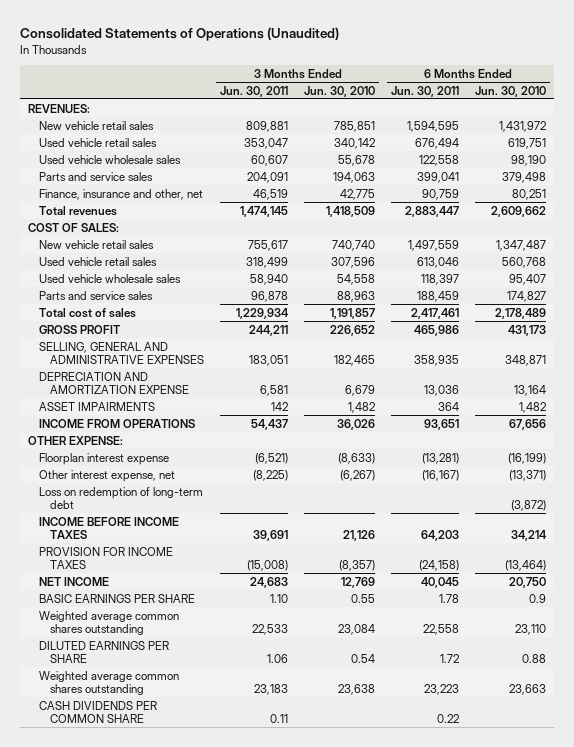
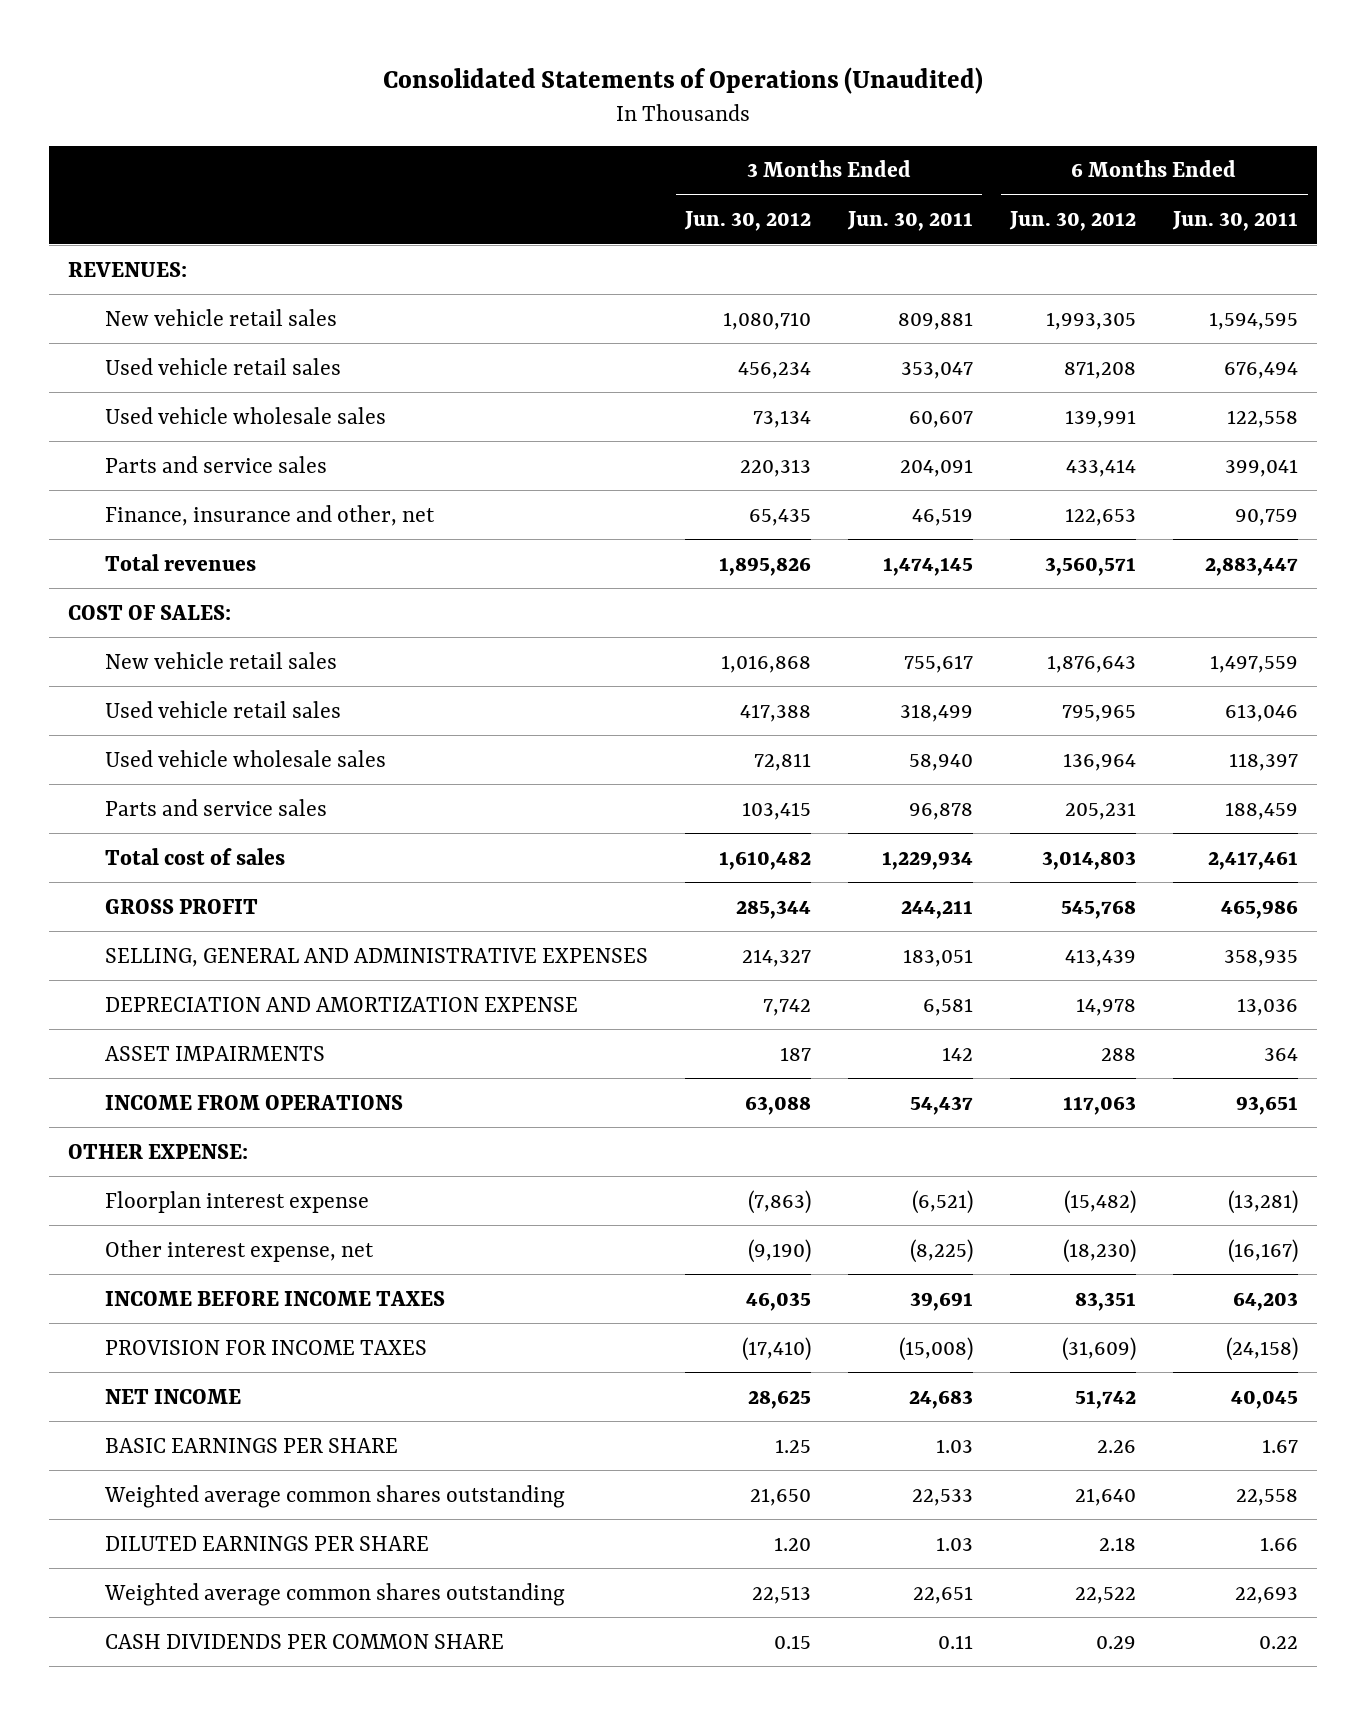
[304,85,376,97] Jun. 30, 2010 -> none
[474,85,546,97] Jun. 30, 2010 -> none
none -> [684,211,812,232] Jun. 30, 2012
none -> [1009,211,1137,232] Jun. 30, 2012
[39,486,204,510] Loss on redemption of long-term debt -> none
[270,593,289,603] 1.10 -> [936,1438,974,1453] 1.03
[438,593,459,603] 1.78 -> [1262,1438,1299,1453] 1.67
[267,654,289,664] 1.06 -> [936,1536,974,1551] 1.03
[439,654,459,664] 1.72 -> [1260,1536,1299,1551] 1.66
[254,684,289,696] 23,183 -> [913,1585,974,1604] 22,651
[423,684,459,696] 23,223 -> [1235,1586,1299,1604] 22,693

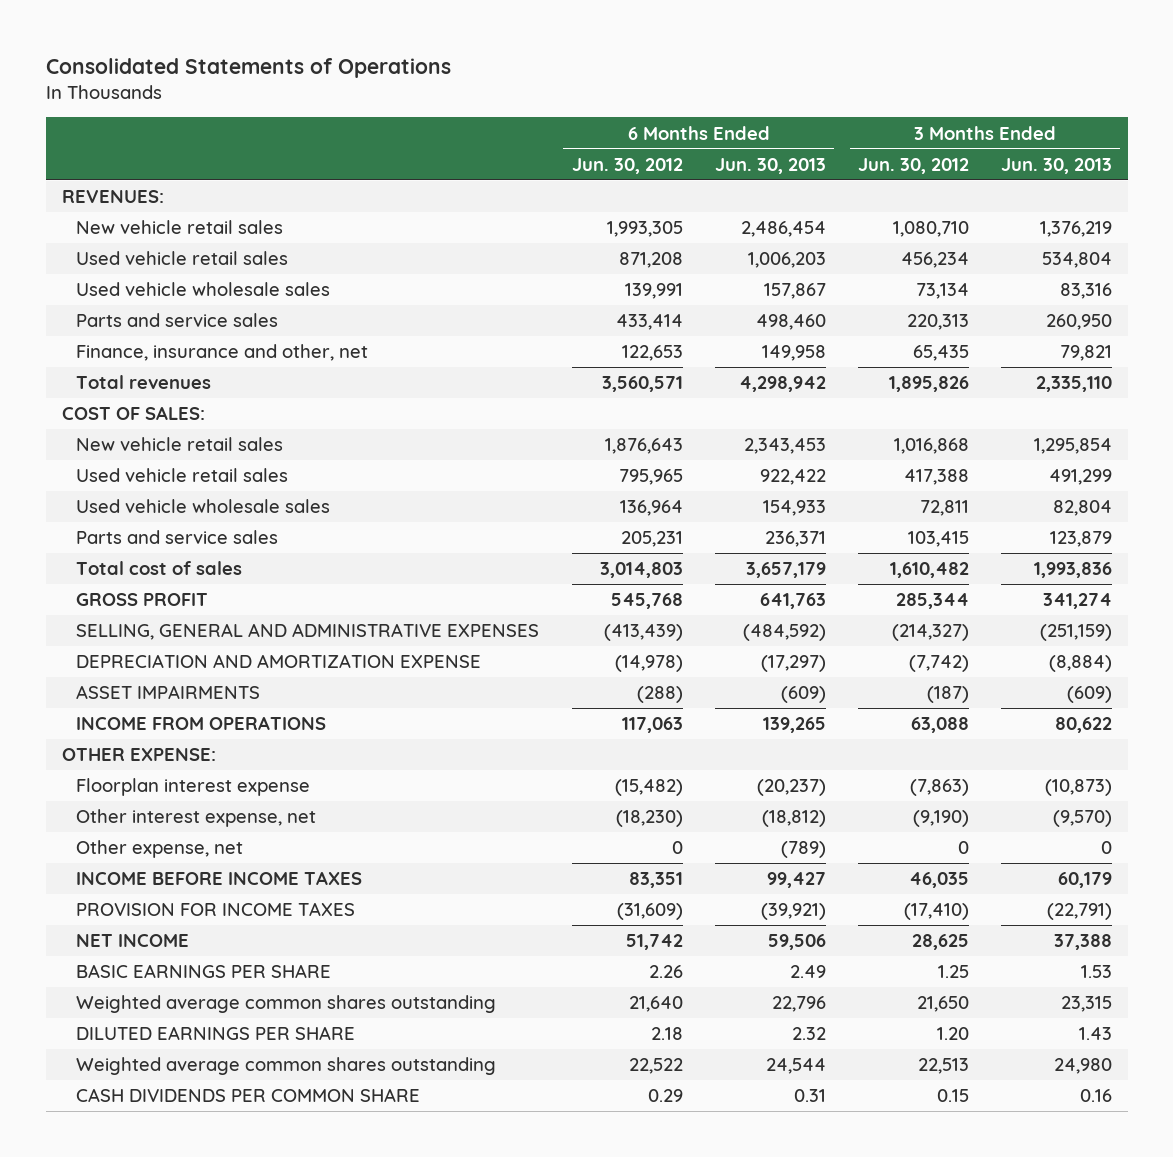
[383,66,984,94] Consolidated Statements of Operations (Unaudited) -> [45,58,451,79] Consolidated Statements of Operations
[847,211,974,232] Jun. 30, 2011 -> none
[1172,211,1299,232] Jun. 30, 2011 -> none
none -> [714,157,826,174] Jun. 30, 2013
none -> [1000,157,1112,174] Jun. 30, 2013
[742,948,812,967] 214,327 -> [891,624,969,642] (214,327)
[1065,948,1137,967] 413,439 -> [603,624,683,642] (413,439)
[763,998,812,1016] 7,742 -> [908,655,969,673] (7,742)
[1076,997,1137,1016] 14,978 -> [614,655,683,673] (14,978)
[780,1046,812,1061] 187 -> [926,686,969,704] (187)
[1101,1047,1137,1061] 288 -> [636,686,683,704] (288)
none -> [76,840,244,859] Other expense, net

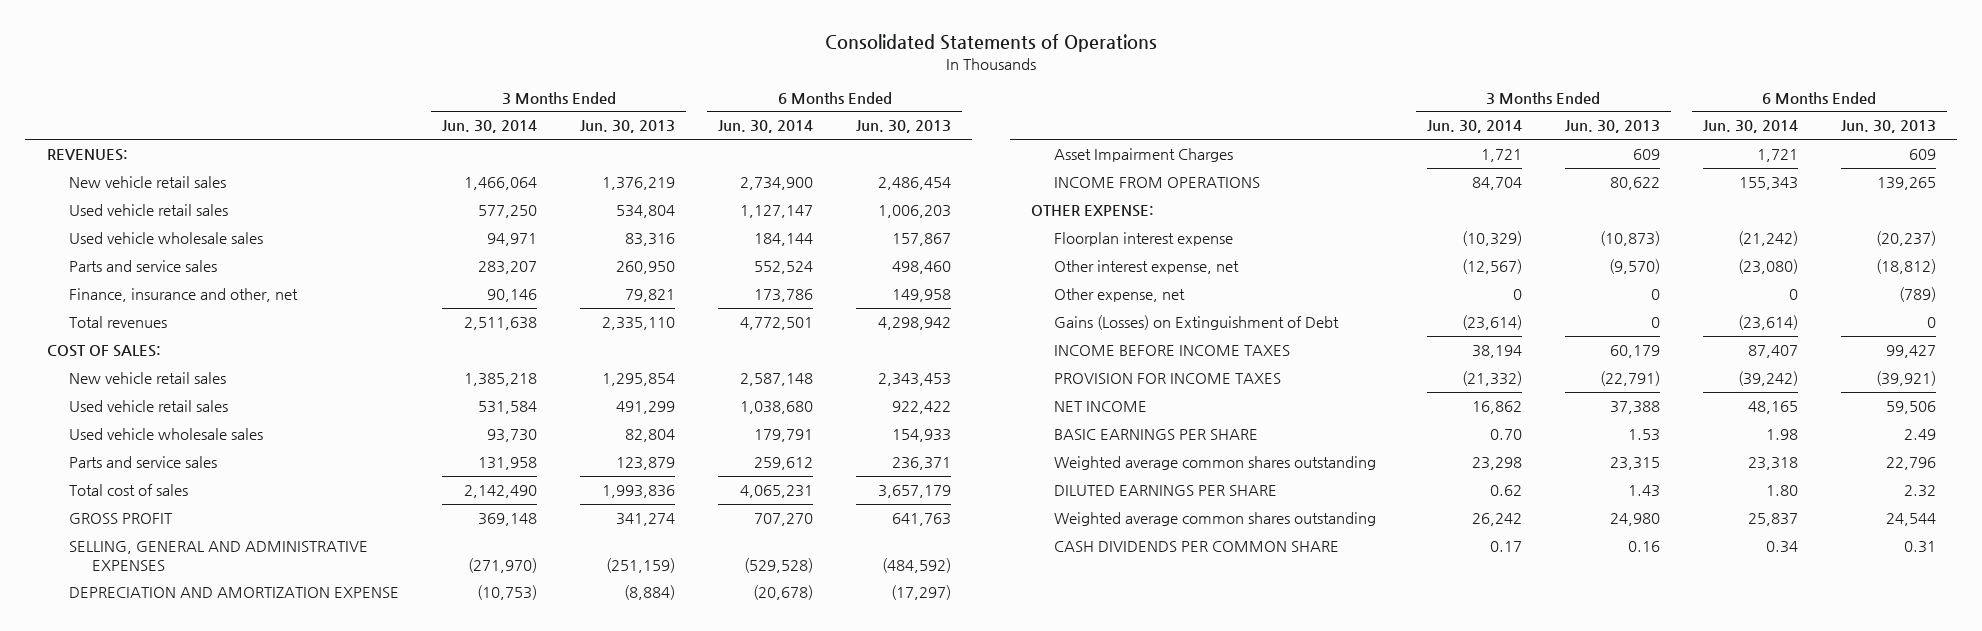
[571,157,683,174] Jun. 30, 2012 -> none
[857,157,969,174] Jun. 30, 2012 -> none
none -> [442,120,538,134] Jun. 30, 2014
none -> [718,120,814,134] Jun. 30, 2014
[76,685,261,700] ASSET IMPAIRMENTS -> [1053,148,1233,163] Asset Impairment Charges
[780,686,826,704] (609) -> [1908,149,1936,161] 609
[1066,686,1112,704] (609) -> [1632,149,1660,161] 609
none -> [1053,315,1339,331] Gains (Losses) on Extinguishment of Debt

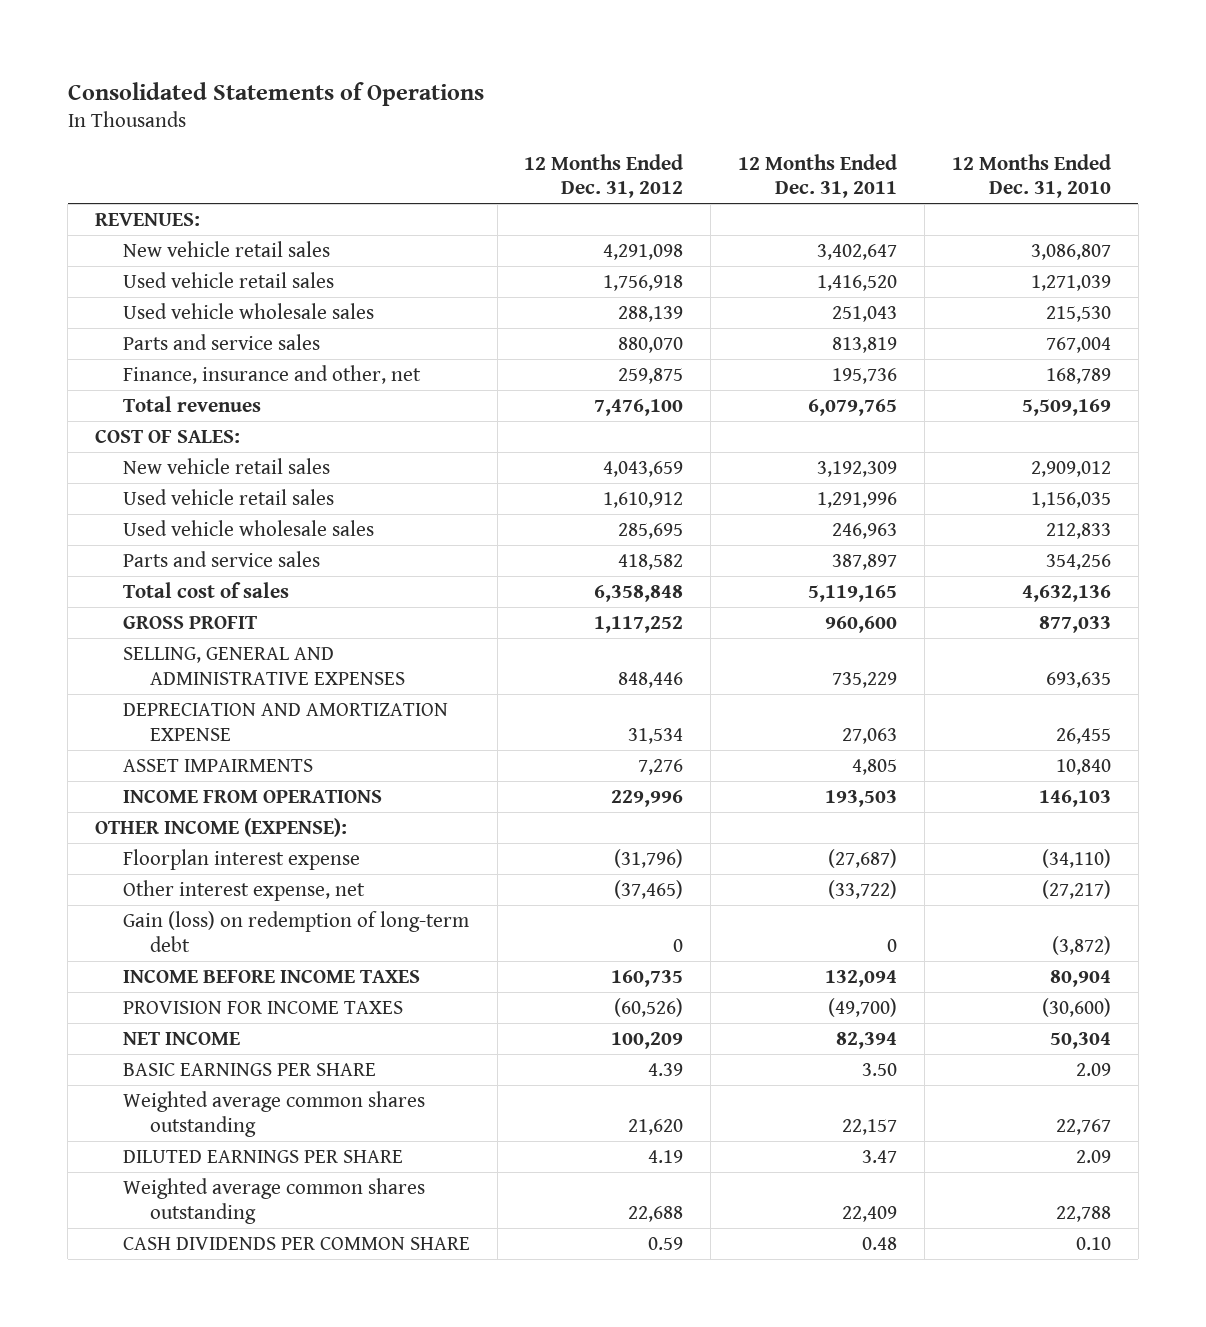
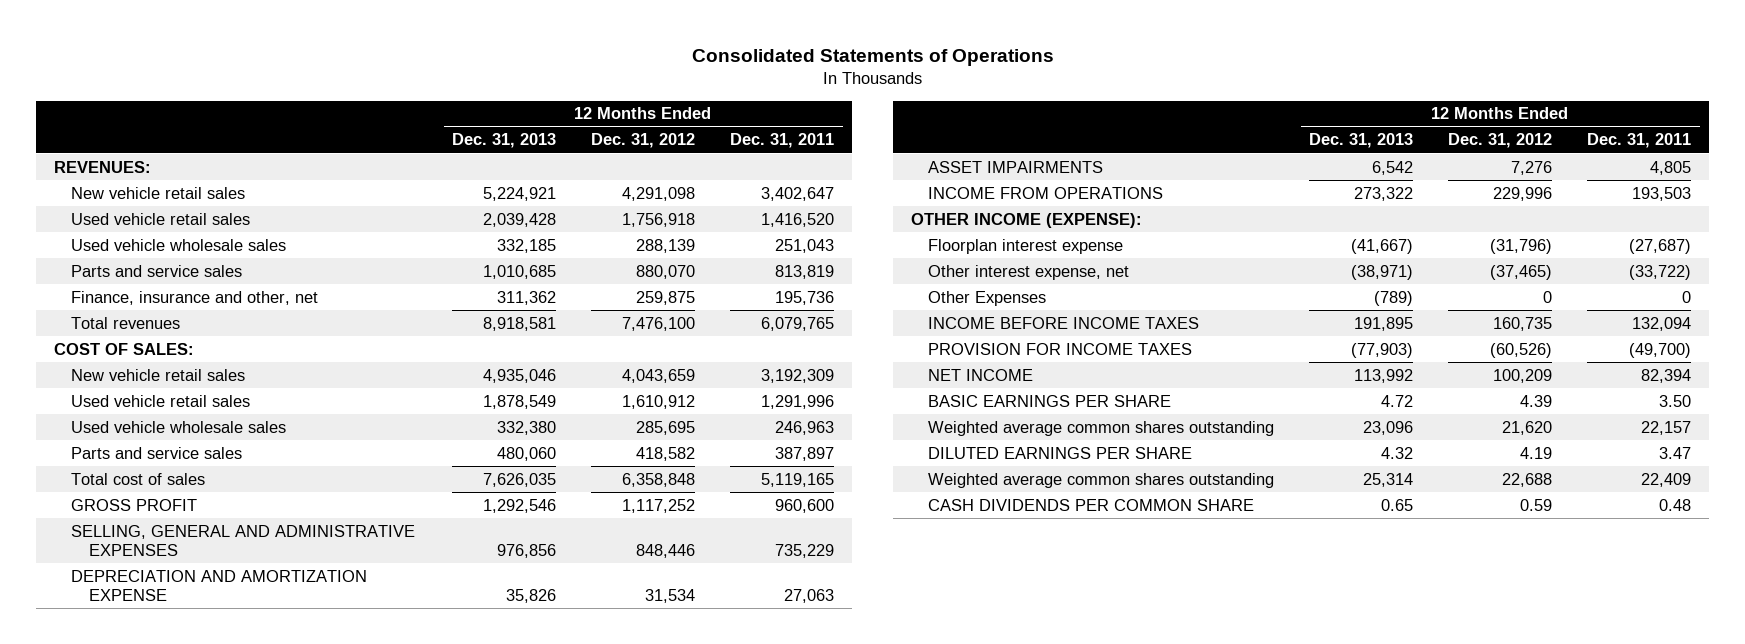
[951,153,1111,199] 12 Months Ended Dec. 31, 2010 -> none
none -> [452,133,557,149] Dec. 31, 2013
[122,910,469,952] Gain (loss) on redemption of long-term debt -> none
none -> [928,290,1047,306] Other Expenses

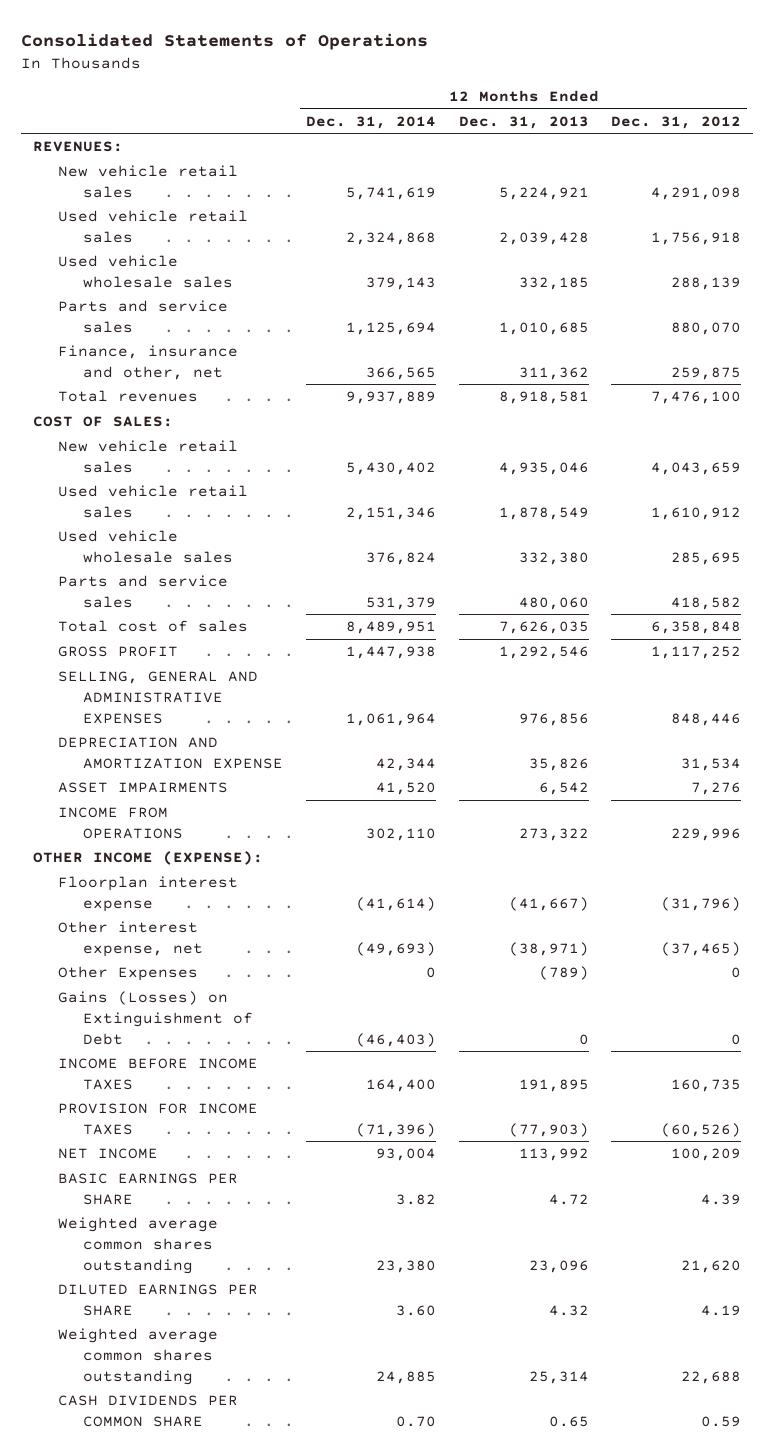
[730,133,835,149] Dec. 31, 2011 -> none
none -> [305,115,436,129] Dec. 31, 2014
none -> [57,991,253,1045] Gains (Losses) on Extinguishment of Debt

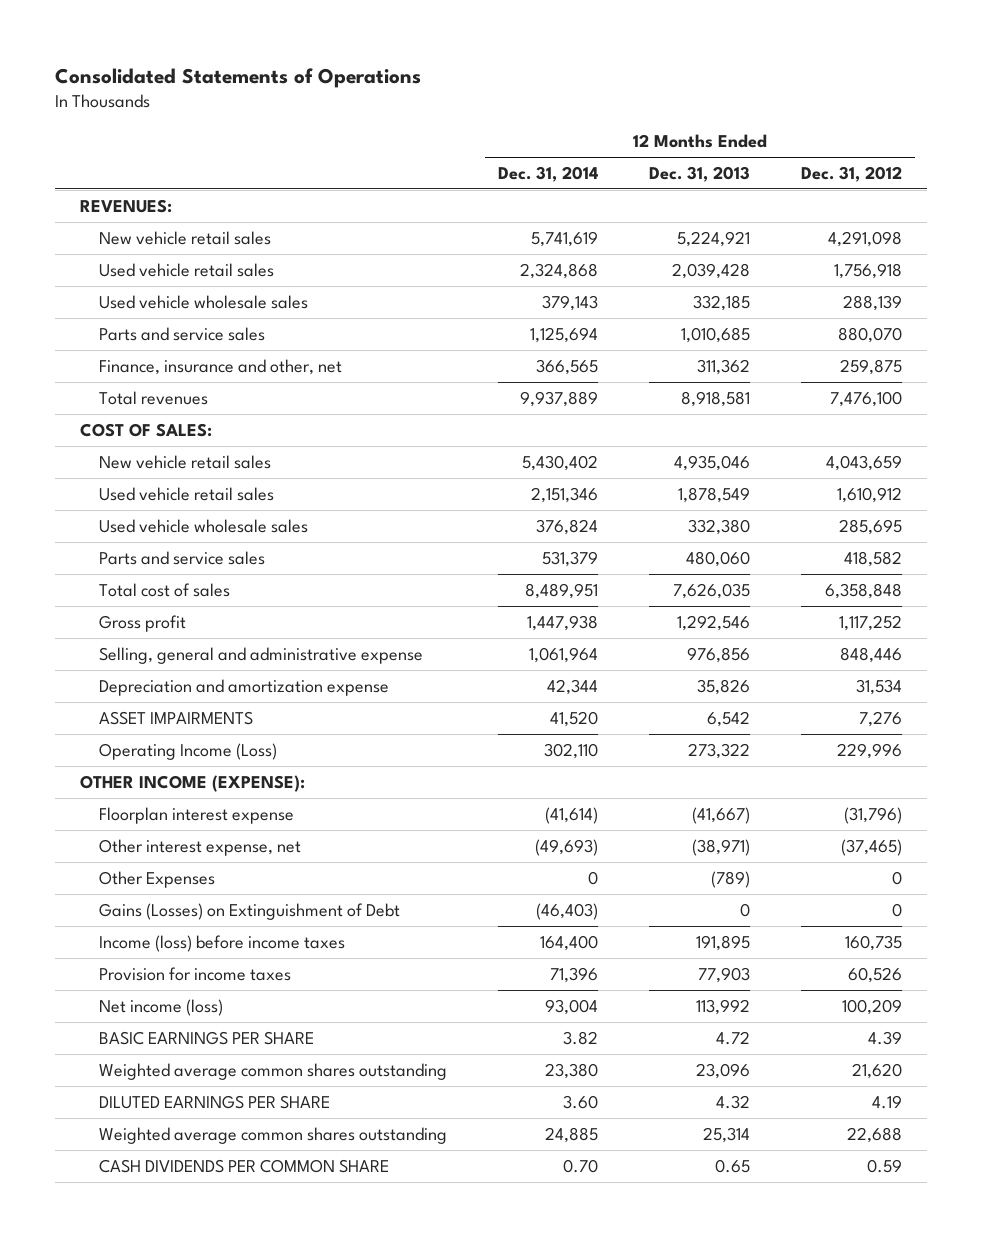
[57,646,178,658] GROSS PROFIT -> [99,614,187,632] Gross profit
[57,671,258,724] SELLING, GENERAL AND ADMINISTRATIVE EXPENSES -> [99,646,424,664] Selling, general and administrative expense
[57,737,283,769] DEPRECIATION AND AMORTIZATION EXPENSE -> [99,678,390,696] Depreciation and amortization expense
[57,807,183,839] INCOME FROM OPERATIONS -> [99,742,278,760] Operating Income (Loss)
[57,1058,258,1090] INCOME BEFORE INCOME TAXES -> [99,934,346,952] Income (loss) before income taxes
[57,1103,258,1135] PROVISION FOR INCOME TAXES -> [99,966,292,981] Provision for income taxes
[355,1122,436,1137] (71,396) -> [550,966,599,983] 71,396
[508,1122,589,1137] (77,903) -> [698,966,751,983] 77,903
[661,1122,742,1137] (60,526) -> [848,966,903,983] 60,526
[57,1148,158,1160] NET INCOME -> [99,998,224,1016] Net income (loss)

